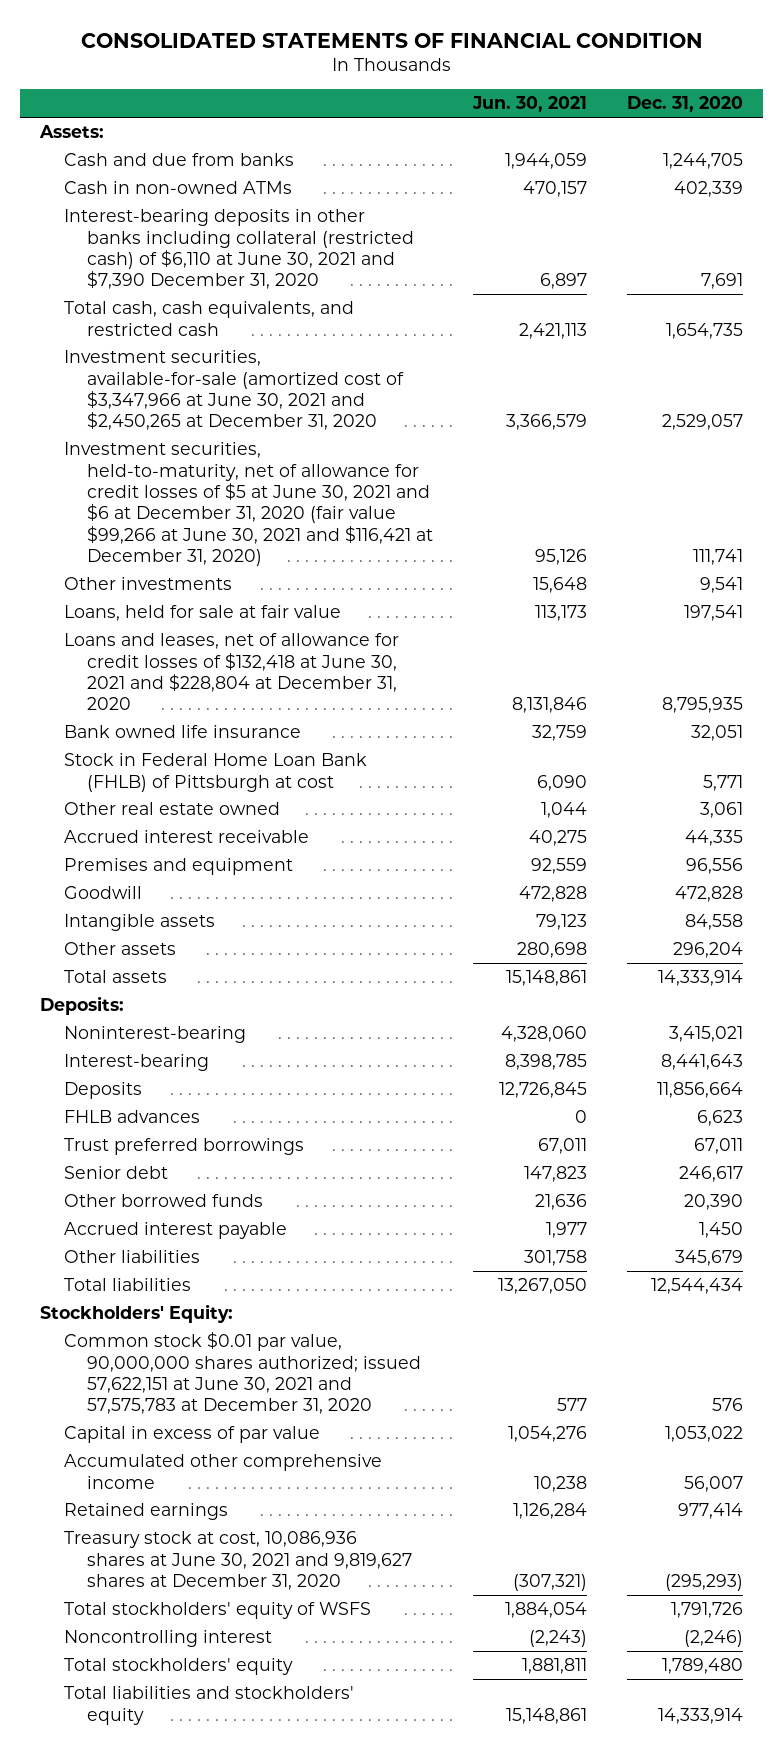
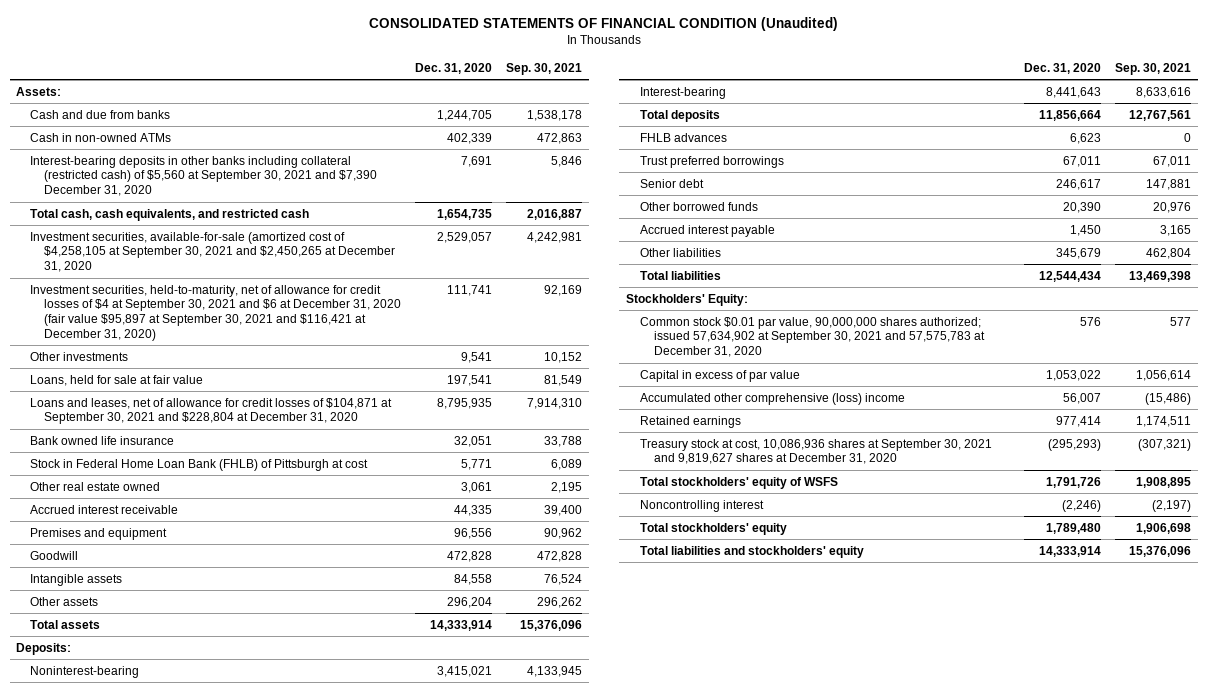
[80,32,703,48] CONSOLIDATED STATEMENTS OF FINANCIAL CONDITION -> [368,17,838,32] CONSOLIDATED STATEMENTS OF FINANCIAL CONDITION (Unaudited)
[472,96,588,113] Jun. 30, 2021 -> none
none -> [506,62,583,75] Sep. 30, 2021
[63,209,414,290] Interest-bearing deposits in other banks including collateral (restricted cash) of $6,110 at June 30, 2021 and $7,390 December 31, 2020 -> [30,155,378,197] Interest-bearing deposits in other banks including collateral (restricted cash) of $5,560 at September 30, 2021 and $7,390 December 31, 2020
[63,350,404,431] Investment securities, available-for-sale (amortized cost of $3,347,966 at June 30, 2021 and $2,450,265 at December 31, 2020 -> [30,231,396,273] Investment securities, available-for-sale (amortized cost of $4,258,105 at September 30, 2021 and $2,450,265 at December 31, 2020
[63,442,433,567] Investment securities, held-to-maturity, net of allowance for credit losses of $5 at June 30, 2021 and $6 at December 31, 2020 (fair value $99,266 at June 30, 2021 and $116,421 at December 31, 2020) -> [30,284,402,341] Investment securities, held-to-maturity, net of allowance for credit losses of $4 at September 30, 2021 and $6 at December 31, 2020 (fair value $95,897 at September 30, 2021 and $116,421 at December 31, 2020)
[63,633,399,711] Loans and leases, net of allowance for credit losses of $132,418 at June 30, 2021 and $228,804 at December 31, 2020 -> [30,397,393,425] Loans and leases, net of allowance for credit losses of $104,871 at September 30, 2021 and $228,804 at December 31, 2020
[63,1082,142,1100] Deposits -> [639,109,720,122] Total deposits
[63,1332,421,1415] Common stock $0.01 par value, 90,000,000 shares authorized; issued 57,622,151 at June 30, 2021 and 57,575,783 at December 31, 2020 -> [639,316,985,358] Common stock $0.01 par value, 90,000,000 shares authorized; issued 57,634,902 at September 30, 2021 and 57,575,783 at December 31, 2020
[63,1454,382,1489] Accumulated other comprehensive income -> [639,392,905,405] Accumulated other comprehensive (loss) income
[63,1531,412,1590] Treasury stock at cost, 10,086,936 shares at June 30, 2021 and 9,819,627 shares at December 31, 2020 -> [639,438,992,465] Treasury stock at cost, 10,086,936 shares at September 30, 2021 and 9,819,627 shares at December 31, 2020

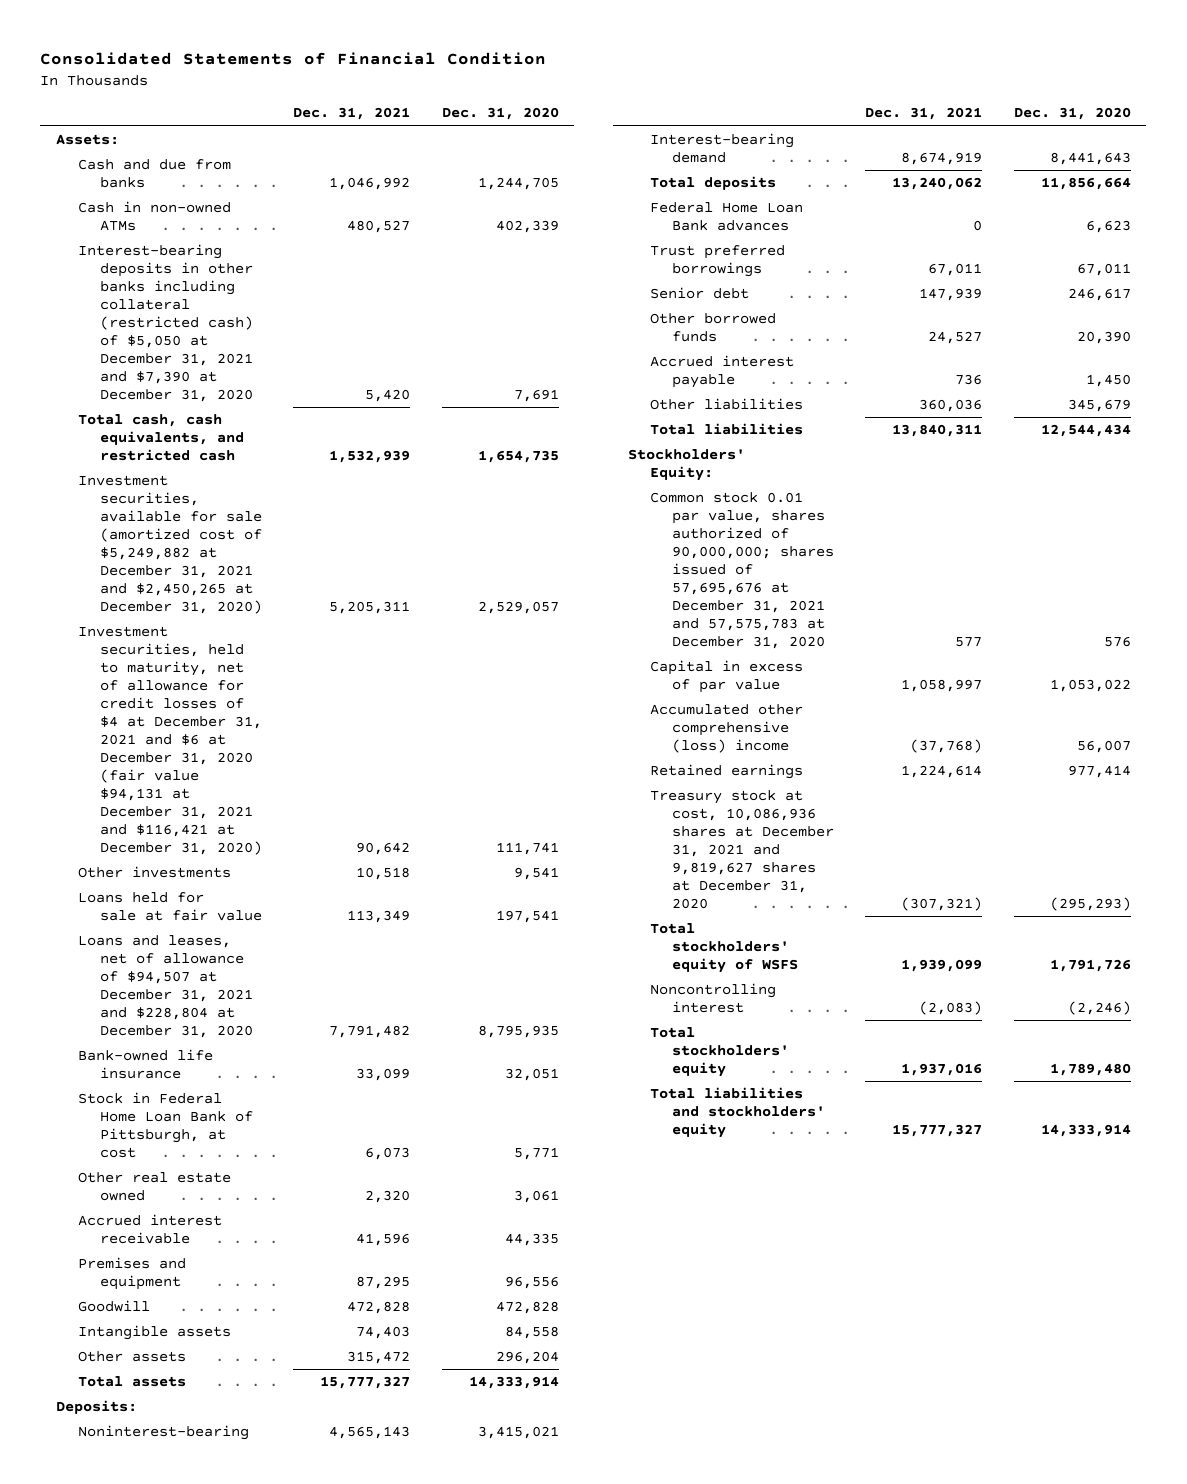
[368,17,838,32] CONSOLIDATED STATEMENTS OF FINANCIAL CONDITION (Unaudited) -> [40,52,547,66] Consolidated Statements of Financial Condition
[506,62,583,75] Sep. 30, 2021 -> none
none -> [293,107,411,121] Dec. 31, 2021
[30,155,378,197] Interest-bearing deposits in other banks including collateral (restricted cash) of $5,560 at September 30, 2021 and $7,390 December 31, 2020 -> [77,244,253,403] Interest-bearing deposits in other banks including collateral (restricted cash) of $5,050 at December 31, 2021 and $7,390 at December 31, 2020
[30,231,396,273] Investment securities, available-for-sale (amortized cost of $4,258,105 at September 30, 2021 and $2,450,265 at December 31, 2020 -> [77,475,262,615] Investment securities, available for sale (amortized cost of $5,249,882 at December 31, 2021 and $2,450,265 at December 31, 2020)
[30,284,402,341] Investment securities, held-to-maturity, net of allowance for credit losses of $4 at September 30, 2021 and $6 at December 31, 2020 (fair value $95,897 at September 30, 2021 and $116,421 at December 31, 2020) -> [77,626,262,855] Investment securities, held to maturity, net of allowance for credit losses of $4 at December 31, 2021 and $6 at December 31, 2020 (fair value $94,131 at December 31, 2021 and $116,421 at December 31, 2020)
[30,374,204,386] Loans, held for sale at fair value -> [77,892,262,922] Loans held for sale at fair value
[30,397,393,425] Loans and leases, net of allowance for credit losses of $104,871 at September 30, 2021 and $228,804 at December 31, 2020 -> [77,935,253,1039] Loans and leases, net of allowance of $94,507 at December 31, 2021 and $228,804 at December 31, 2020
[30,435,175,445] Bank owned life insurance -> [77,1049,213,1080] Bank-owned life insurance
[30,458,369,471] Stock in Federal Home Loan Bank (FHLB) of Pittsburgh at cost -> [77,1092,253,1159] Stock in Federal Home Loan Bank of Pittsburgh, at cost
[639,86,726,99] Interest-bearing -> [650,133,795,164] Interest-bearing demand
[639,132,727,142] FHLB advances -> [650,202,804,232] Federal Home Loan Bank advances
[639,316,985,358] Common stock $0.01 par value, 90,000,000 shares authorized; issued 57,634,902 at September 30, 2021 and 57,575,783 at December 31, 2020 -> [650,492,835,650] Common stock 0.01 par value, shares authorized of 90,000,000; shares issued of 57,695,676 at December 31, 2021 and 57,575,783 at December 31, 2020
[639,438,992,465] Treasury stock at cost, 10,086,936 shares at September 30, 2021 and 9,819,627 shares at December 31, 2020 -> [650,790,835,910] Treasury stock at cost, 10,086,936 shares at December 31, 2021 and 9,819,627 shares at December 31, 2020

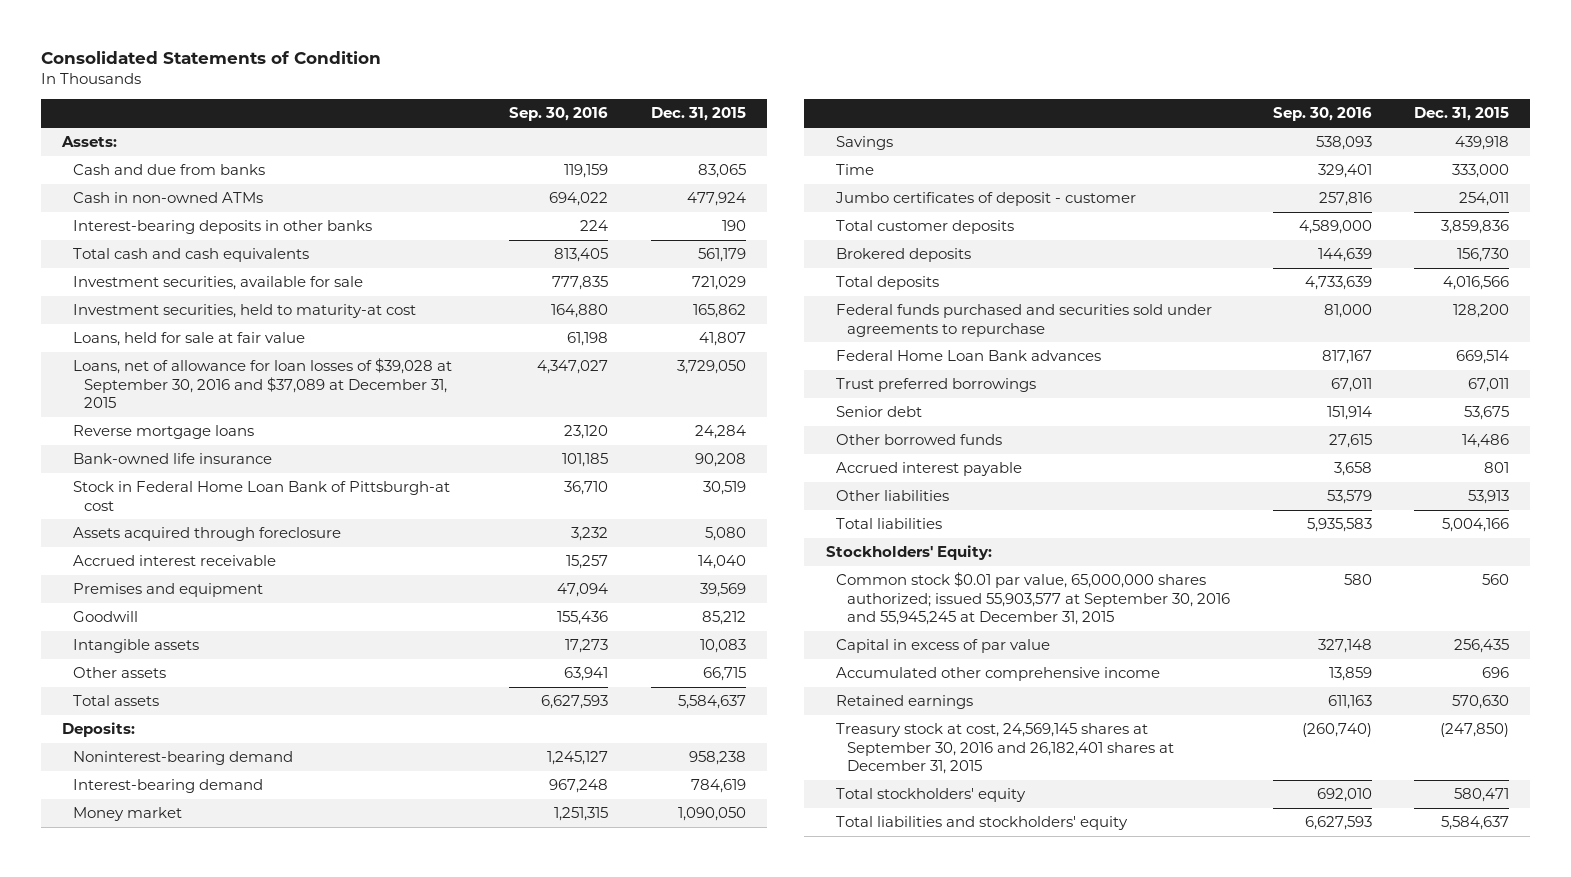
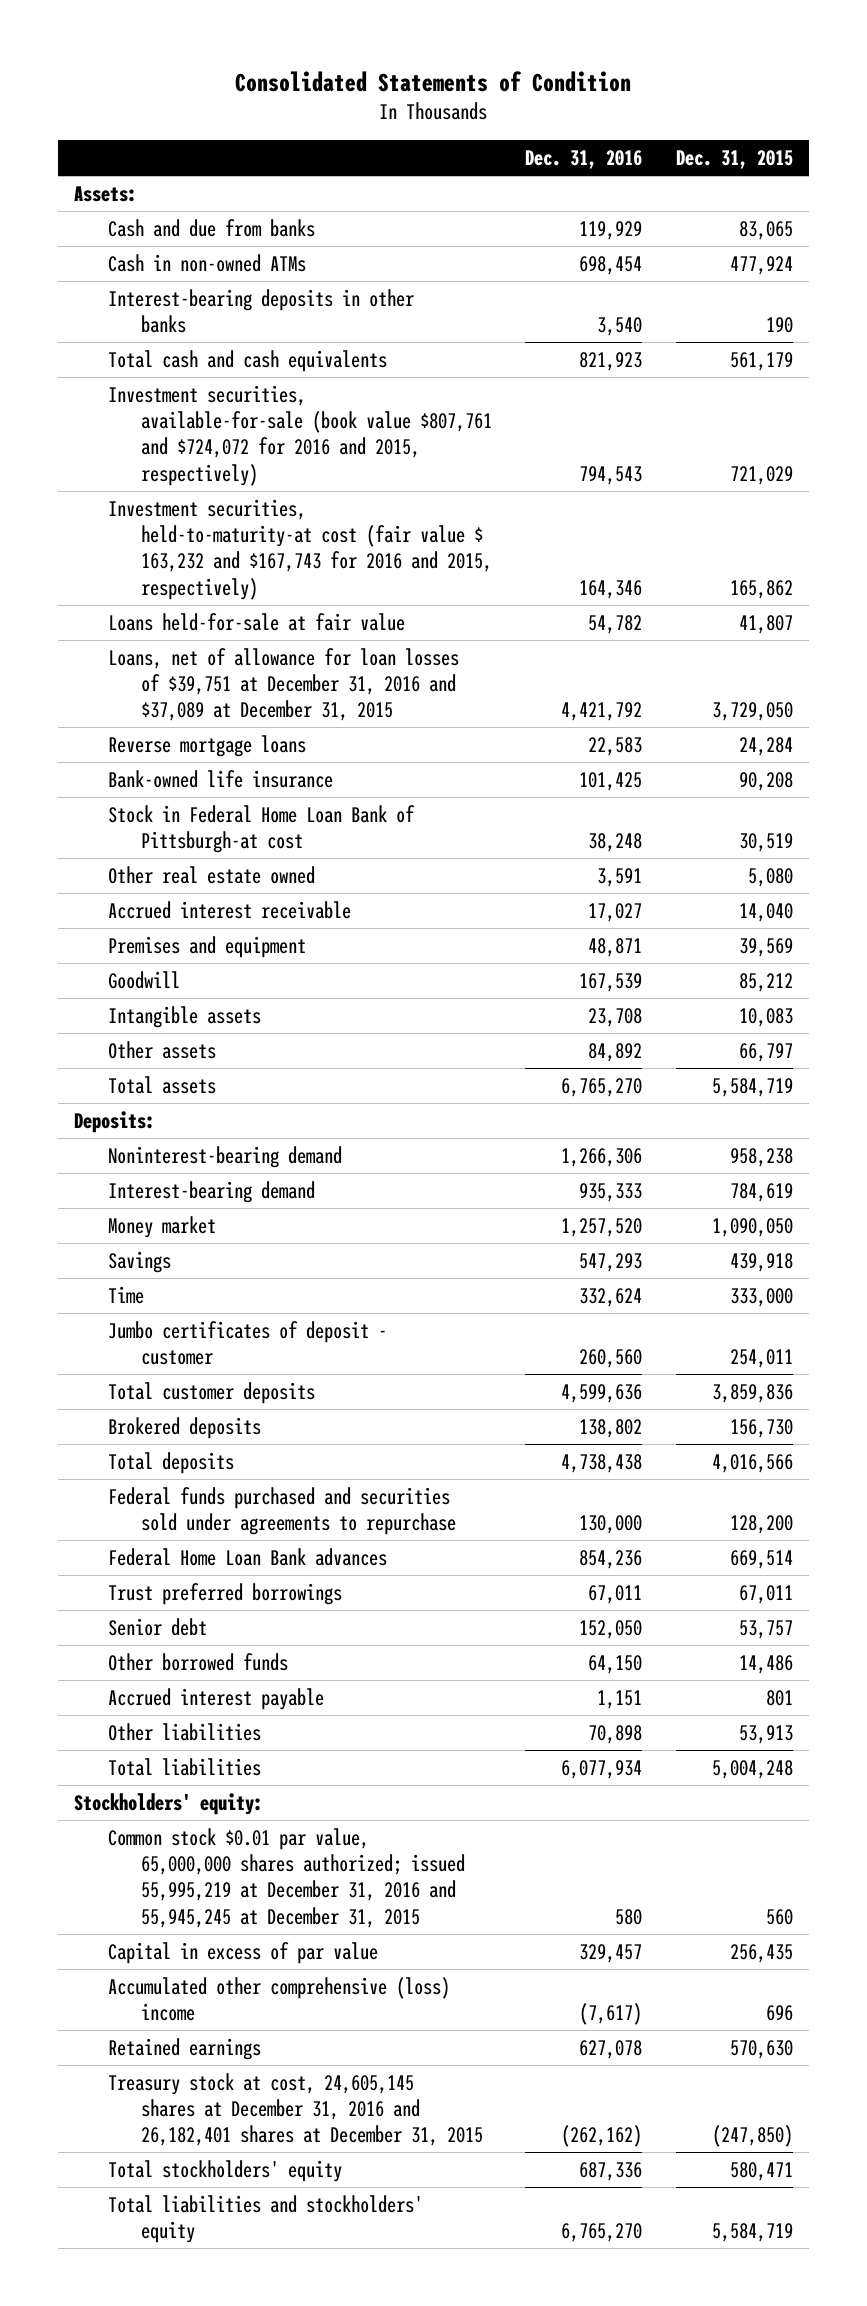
[509,107,609,122] Sep. 30, 2016 -> none
none -> [525,150,643,170] Dec. 31, 2016
[72,276,363,291] Investment securities, available for sale -> [107,384,492,486] Investment securities, available-for-sale (book value $807,761 and $724,072 for 2016 and 2015, respectively)
[72,304,416,319] Investment securities, held to maturity-at cost -> [107,498,492,600] Investment securities, held-to-maturity-at cost (fair value $ 163,232 and $167,743 for 2016 and 2015, respectively)
[72,332,305,347] Loans, held for sale at fair value -> [107,612,405,631] Loans held-for-sale at fair value
[72,358,452,408] Loans, net of allowance for loan losses of $39,028 at September 30, 2016 and $37,089 at December 31, 2015 -> [107,647,459,722] Loans, net of allowance for loan losses of $39,751 at December 31, 2016 and $37,089 at December 31, 2015
[72,527,341,542] Assets acquired through foreclosure -> none
none -> [107,865,315,884] Other real estate owned
[702,667,746,682] 66,715 -> [738,1042,793,1062] 66,797
[677,695,746,710] 5,584,637 -> [711,1077,793,1097] 5,584,719
[1464,406,1510,421] 53,675 -> [738,1619,793,1639] 53,757
[1442,518,1510,533] 5,004,166 -> [711,1759,793,1779] 5,004,248
[825,545,992,561] Stockholders' Equity: -> [74,1792,264,1815] Stockholders' equity:
[836,572,1231,625] Common stock $0.01 par value, 65,000,000 shares authorized; issued 55,903,577 at September 30, 2016 and 55,945,245 at December 31, 2015 -> [107,1827,465,1928] Common stock $0.01 par value, 65,000,000 shares authorized; issued 55,995,219 at December 31, 2016 and 55,945,245 at December 31, 2015
[836,667,1161,682] Accumulated other comprehensive income -> [107,1976,450,2022] Accumulated other comprehensive (loss) income
[836,723,1175,774] Treasury stock at cost, 24,569,145 shares at September 30, 2016 and 26,182,401 shares at December 31, 2015 -> [107,2072,483,2147] Treasury stock at cost, 24,605,145 shares at December 31, 2016 and 26,182,401 shares at December 31, 2015
[1441,816,1510,831] 5,584,637 -> [711,2223,793,2243] 5,584,719

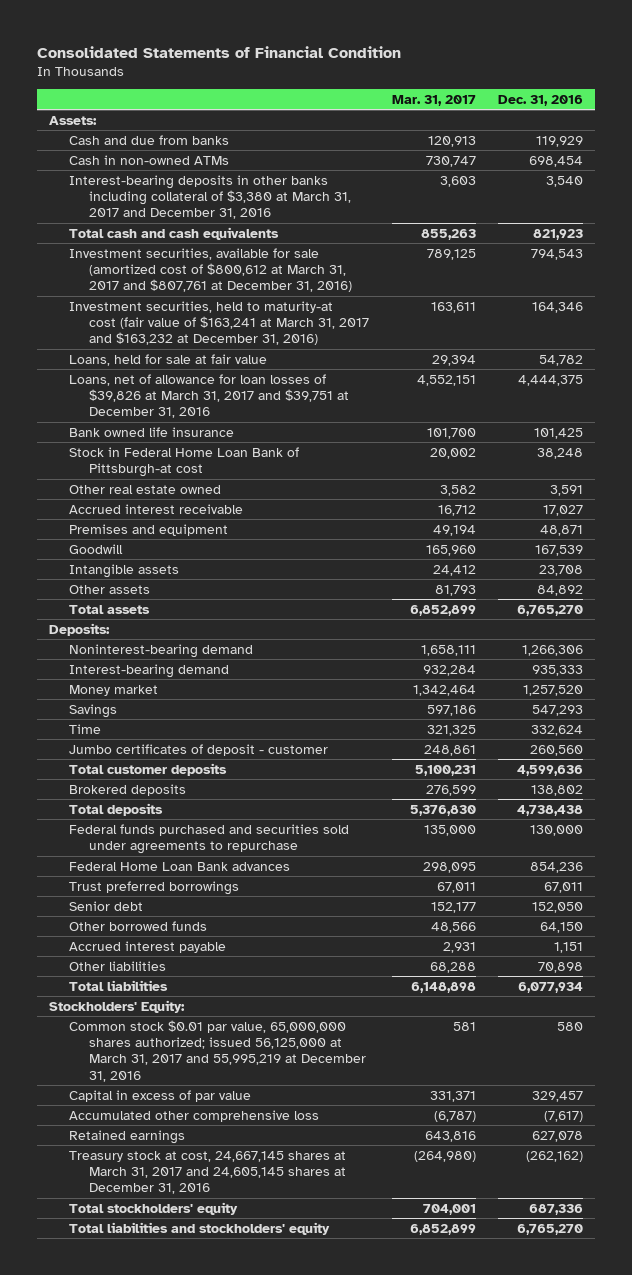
[235,70,632,92] Consolidated Statements of Condition -> [37,45,402,58] Consolidated Statements of Financial Condition
[675,150,793,170] Dec. 31, 2015 -> none
none -> [391,94,476,106] Mar. 31, 2017
[107,288,414,334] Interest-bearing deposits in other banks -> [68,174,351,220] Interest-bearing deposits in other banks including collateral of $3,380 at March 31, 2017 and December 31, 2016
[107,734,306,757] Reverse mortgage loans -> none
[107,384,492,486] Investment securities, available-for-sale (book value $807,761 and $724,072 for 2016 and 2015, respectively) -> [68,247,352,293] Investment securities, available for sale (amortized cost of $800,612 at March 31, 2017 and $807,761 at December 31, 2016)
[107,498,492,600] Investment securities, held-to-maturity-at cost (fair value $ 163,232 and $167,743 for 2016 and 2015, respectively) -> [68,300,369,346] Investment securities, held to maturity-at cost (fair value of $163,241 at March 31, 2017 and $163,232 at December 31, 2016)
[107,612,405,631] Loans held-for-sale at fair value -> [68,353,267,366] Loans, held for sale at fair value
[107,647,459,722] Loans, net of allowance for loan losses of $39,751 at December 31, 2016 and $37,089 at December 31, 2015 -> [68,373,349,419] Loans, net of allowance for loan losses of $39,826 at March 31, 2017 and $39,751 at December 31, 2016
[561,702,643,722] 4,421,792 -> [518,374,584,386] 4,444,375
[107,769,333,788] Bank-owned life insurance -> [68,426,234,437] Bank owned life insurance
[74,1792,264,1815] Stockholders' equity: -> [48,999,185,1013] Stockholders' Equity:
[107,1827,465,1928] Common stock $0.01 par value, 65,000,000 shares authorized; issued 55,995,219 at December 31, 2016 and 55,945,245 at December 31, 2015 -> [68,1019,366,1082] Common stock $0.01 par value, 65,000,000 shares authorized; issued 56,125,000 at March 31, 2017 and 55,995,219 at December 31, 2016
[107,1976,450,2022] Accumulated other comprehensive (loss) income -> [68,1109,319,1122] Accumulated other comprehensive loss
[107,2072,483,2147] Treasury stock at cost, 24,605,145 shares at December 31, 2016 and 26,182,401 shares at December 31, 2015 -> [68,1150,346,1195] Treasury stock at cost, 24,667,145 shares at March 31, 2017 and 24,605,145 shares at December 31, 2016

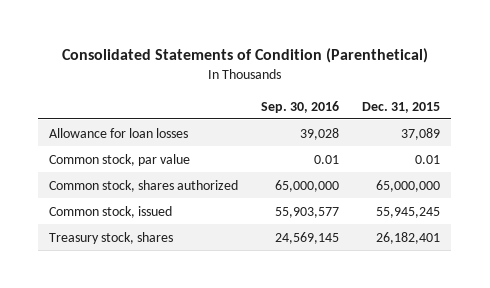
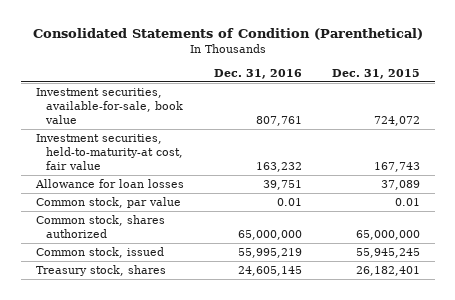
[261,100,340,113] Sep. 30, 2016 -> none
none -> [213,68,302,79] Dec. 31, 2016
none -> [35,88,184,124] Investment securities, available-for-sale, book value
none -> [35,134,184,170] Investment securities, held-to-maturity-at cost, fair value

